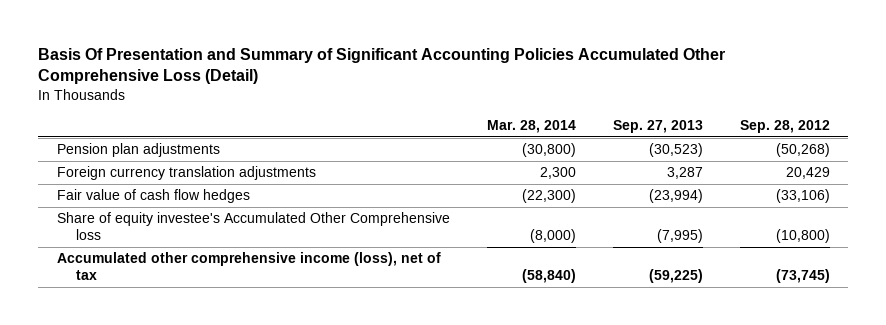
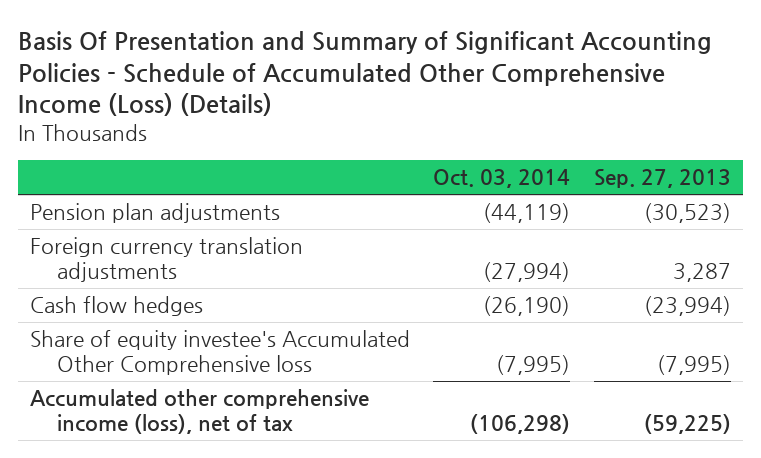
[38,47,726,85] Basis Of Presentation and Summary of Significant Accounting Policies Accumulated Other Comprehensive Loss (Detail) -> [17,31,712,117] Basis Of Presentation and Summary of Significant Accounting Policies - Schedule of Accumulated Other Comprehensive Income (Loss) (Details)
[486,120,576,134] Mar. 28, 2014 -> none
[739,120,830,134] Sep. 28, 2012 -> none
none -> [433,169,571,189] Oct. 03, 2014
[56,189,250,204] Fair value of cash flow hedges -> [29,296,203,317] Cash flow hedges

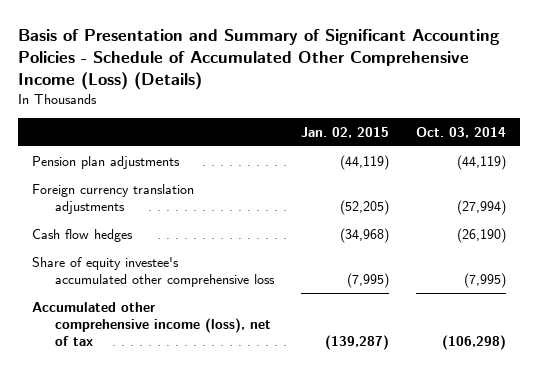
[17,31,712,117] Basis Of Presentation and Summary of Significant Accounting Policies - Schedule of Accumulated Other Comprehensive Income (Loss) (Details) -> [18,28,501,90] Basis of Presentation and Summary of Significant Accounting Policies - Schedule of Accumulated Other Comprehensive Income (Loss) (Details)
[594,169,732,189] Sep. 27, 2013 -> none
none -> [300,126,389,138] Jan. 02, 2015
[29,330,410,376] Share of equity investee's Accumulated Other Comprehensive loss -> [32,256,275,287] Share of equity investee's accumulated other comprehensive loss

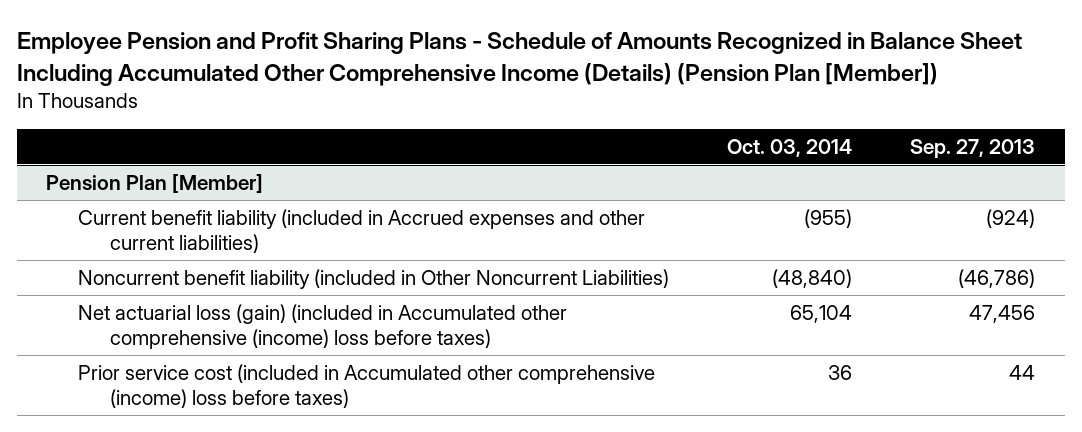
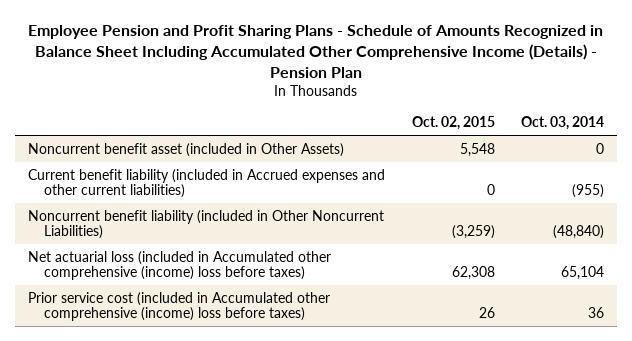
[16,31,1022,86] Employee Pension and Profit Sharing Plans - Schedule of Amounts Recognized in Balance Sheet Including Accumulated Other Comprehensive Income (Details) (Pension Plan [Member]) -> [28,25,604,78] Employee Pension and Profit Sharing Plans - Schedule of Amounts Recognized in Balance Sheet Including Accumulated Other Comprehensive Income (Details) - Pension Plan
[910,138,1036,158] Sep. 27, 2013 -> none
none -> [411,116,495,131] Oct. 02, 2015
[46,174,264,194] Pension Plan [Member] -> none
none -> [28,142,345,157] Noncurrent benefit asset (included in Other Assets)
[78,304,568,350] Net actuarial loss (gain) (included in Accumulated other comprehensive (income) loss before taxes) -> [28,250,332,281] Net actuarial loss (included in Accumulated other comprehensive (income) loss before taxes)

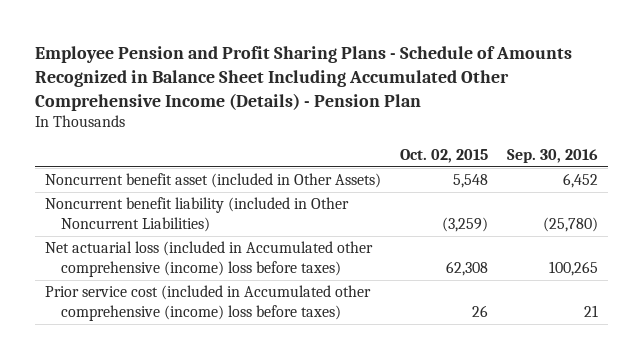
[521,116,605,131] Oct. 03, 2014 -> none
none -> [507,148,599,163] Sep. 30, 2016
[28,168,386,199] Current benefit liability (included in Accrued expenses and other current liabilities) -> none

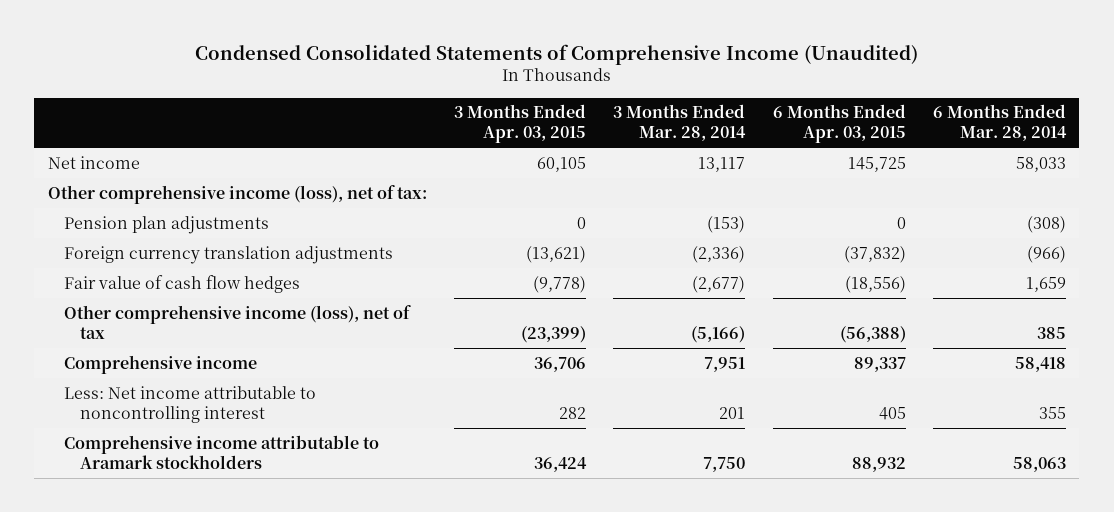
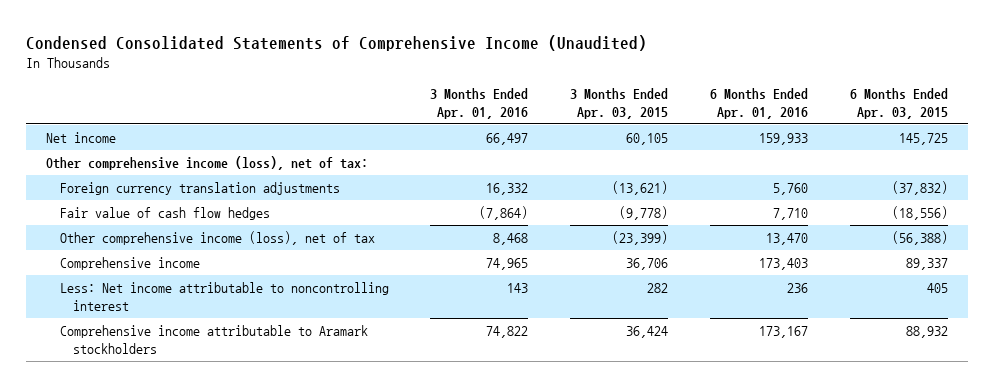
[613,104,747,142] 3 Months Ended Mar. 28, 2014 -> none
[932,104,1067,142] 6 Months Ended Mar. 28, 2014 -> none
none -> [430,87,529,119] 3 Months Ended Apr. 01, 2016
none -> [709,87,808,119] 6 Months Ended Apr. 01, 2016
[63,215,269,234] Pension plan adjustments -> none

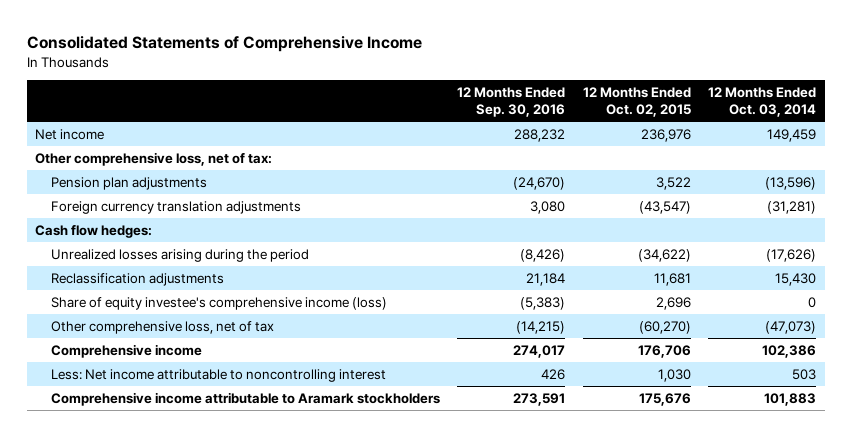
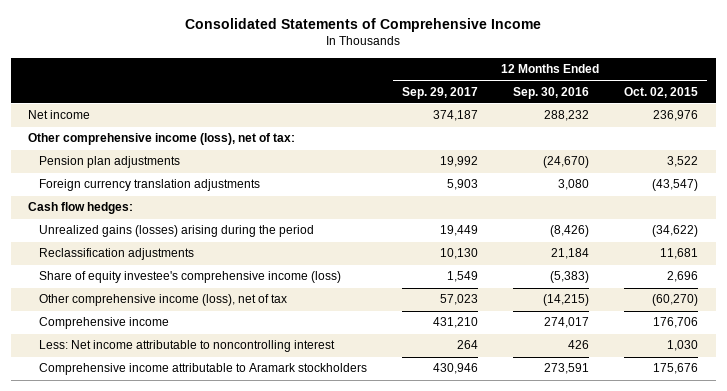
[708,87,817,118] 12 Months Ended Oct. 03, 2014 -> none
none -> [402,86,479,99] Sep. 29, 2017
[35,151,273,166] Other comprehensive loss, net of tax: -> [28,133,296,146] Other comprehensive income (loss), net of tax:
[50,248,309,262] Unrealized losses arising during the period -> [39,225,315,238] Unrealized gains (losses) arising during the period
[50,320,274,334] Other comprehensive loss, net of tax -> [39,294,288,307] Other comprehensive income (loss), net of tax

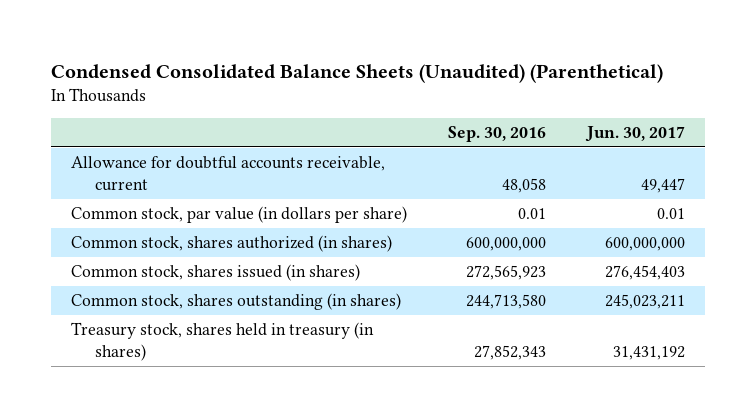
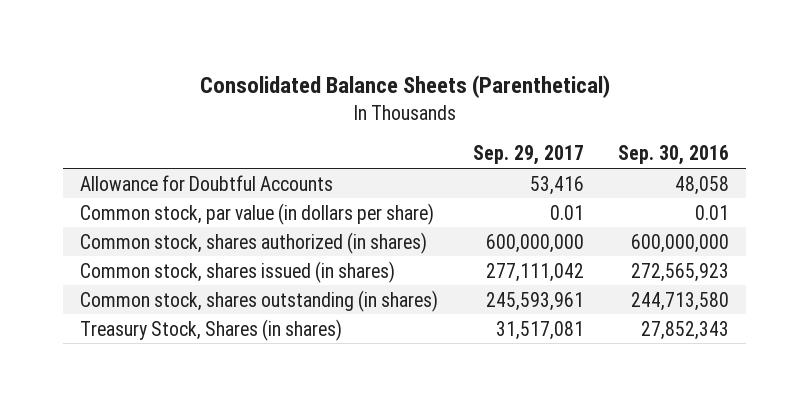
[50,63,663,83] Condensed Consolidated Balance Sheets (Unaudited) (Parenthetical) -> [199,75,610,99] Consolidated Balance Sheets (Parenthetical)
[584,126,685,143] Jun. 30, 2017 -> none
none -> [472,145,584,166] Sep. 29, 2017
[71,155,386,191] Allowance for doubtful accounts receivable, current -> [80,174,334,191] Allowance for Doubtful Accounts
[71,321,375,361] Treasury stock, shares held in treasury (in shares) -> [80,318,343,341] Treasury Stock, Shares (in shares)

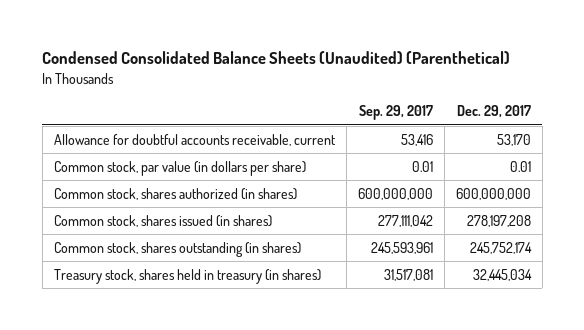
[199,75,610,99] Consolidated Balance Sheets (Parenthetical) -> [42,51,511,65] Condensed Consolidated Balance Sheets (Unaudited) (Parenthetical)
[617,145,729,166] Sep. 30, 2016 -> none
none -> [456,105,531,119] Dec. 29, 2017
[80,174,334,191] Allowance for Doubtful Accounts -> [53,133,336,146] Allowance for doubtful accounts receivable, current
[80,318,343,341] Treasury Stock, Shares (in shares) -> [53,268,321,284] Treasury stock, shares held in treasury (in shares)

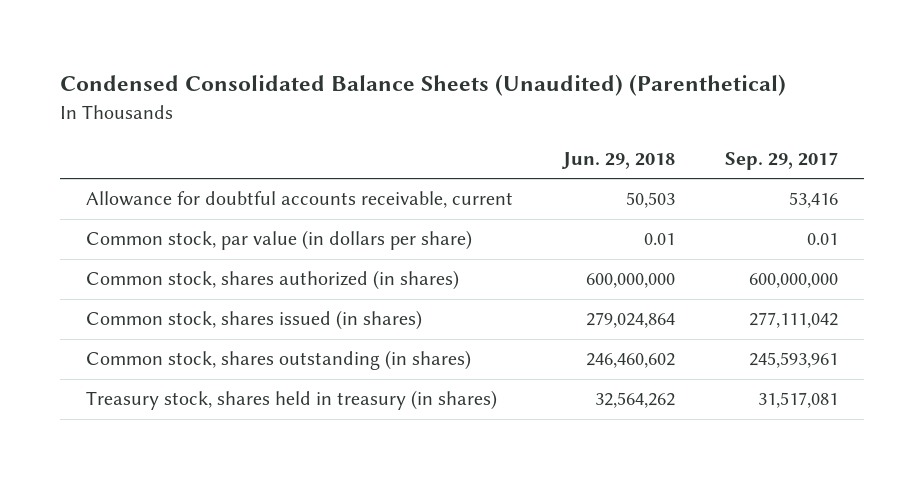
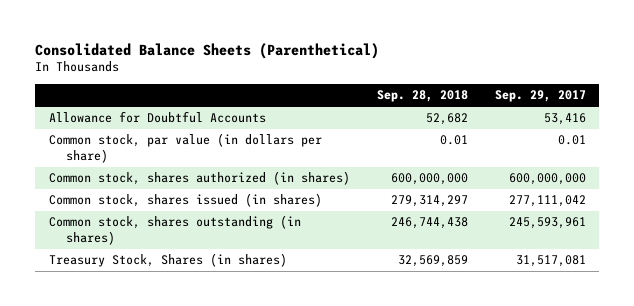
[60,74,787,97] Condensed Consolidated Balance Sheets (Unaudited) (Parenthetical) -> [35,42,380,59] Consolidated Balance Sheets (Parenthetical)
[560,151,675,169] Jun. 29, 2018 -> none
none -> [376,90,468,103] Sep. 28, 2018
[85,191,513,209] Allowance for doubtful accounts receivable, current -> [48,111,266,124] Allowance for Doubtful Accounts
[85,390,497,411] Treasury stock, shares held in treasury (in shares) -> [48,253,287,268] Treasury Stock, Shares (in shares)

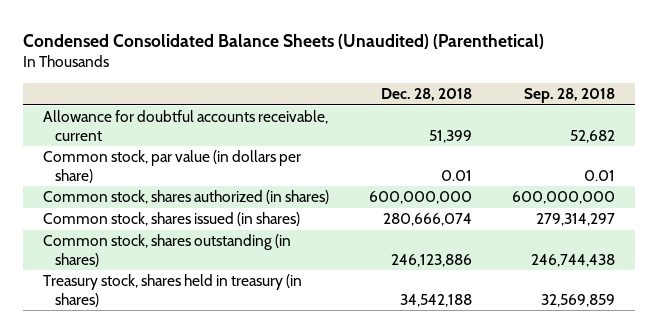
[35,42,380,59] Consolidated Balance Sheets (Parenthetical) -> [22,33,544,49] Condensed Consolidated Balance Sheets (Unaudited) (Parenthetical)
[494,90,586,103] Sep. 29, 2017 -> none
none -> [380,88,472,102] Dec. 28, 2018
[48,111,266,124] Allowance for Doubtful Accounts -> [42,110,328,141] Allowance for doubtful accounts receivable, current
[48,253,287,268] Treasury Stock, Shares (in shares) -> [42,274,302,307] Treasury stock, shares held in treasury (in shares)

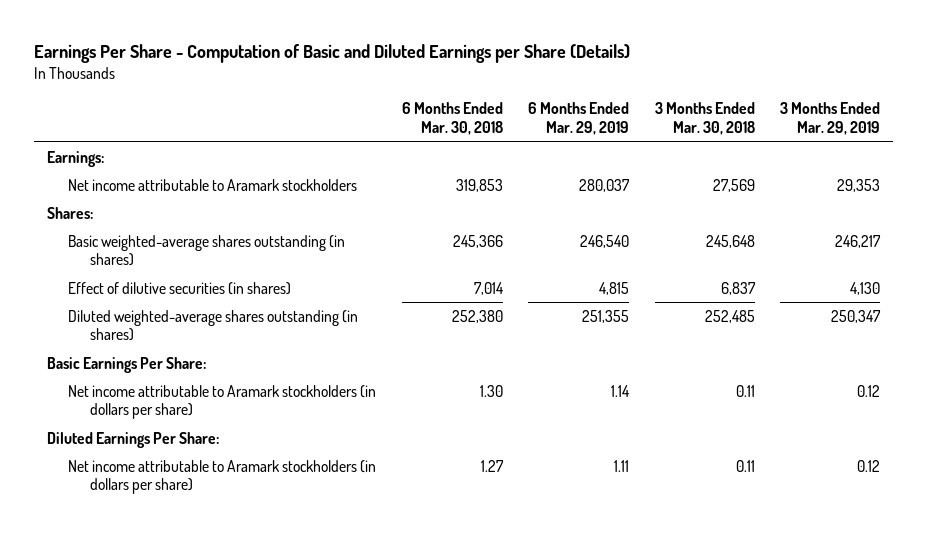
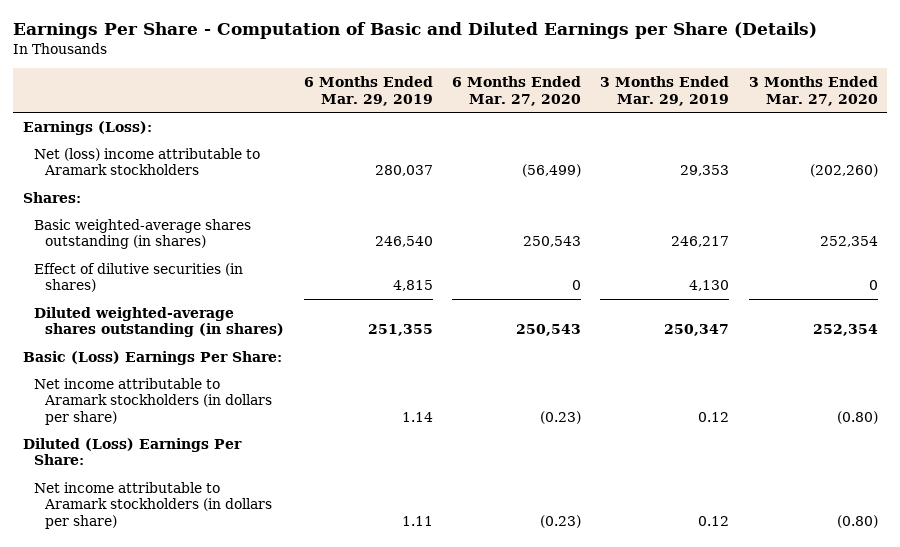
[401,102,503,136] 6 Months Ended Mar. 30, 2018 -> none
[654,102,755,136] 3 Months Ended Mar. 30, 2018 -> none
none -> [451,76,581,106] 6 Months Ended Mar. 27, 2020
none -> [748,76,878,106] 3 Months Ended Mar. 27, 2020
[47,150,105,167] Earnings: -> [22,120,152,135] Earnings (Loss):
[68,178,358,191] Net income attributable to Aramark stockholders -> [33,147,260,176] Net (loss) income attributable to Aramark stockholders
[47,356,207,373] Basic Earnings Per Share: -> [22,350,282,365] Basic (Loss) Earnings Per Share:
[47,431,220,448] Diluted Earnings Per Share: -> [22,437,242,466] Diluted (Loss) Earnings Per Share:

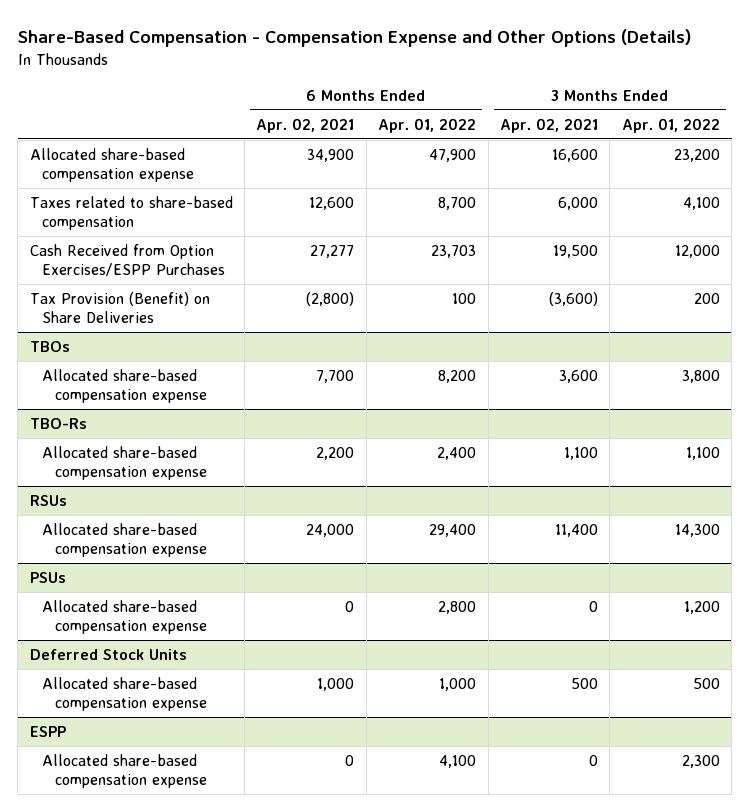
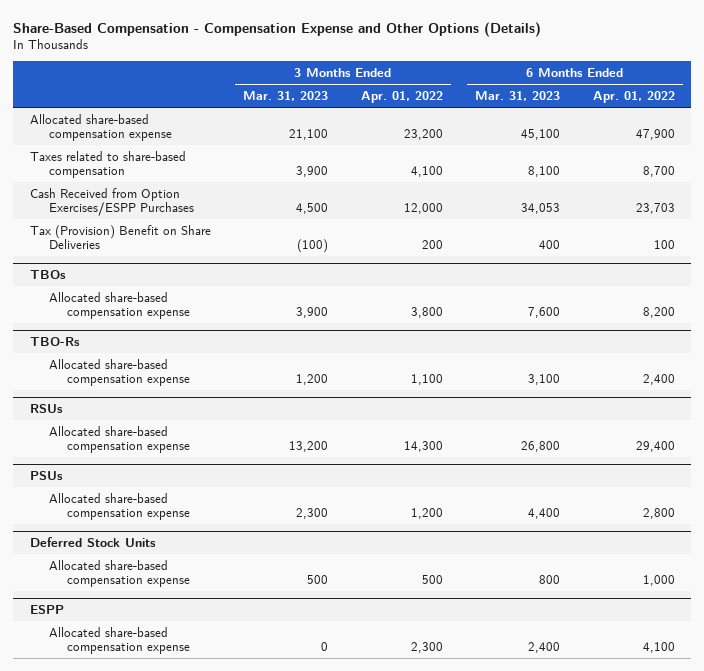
[256,117,355,133] Apr. 02, 2021 -> none
[500,117,599,133] Apr. 02, 2021 -> none
none -> [243,91,329,102] Mar. 31, 2023
none -> [475,91,561,102] Mar. 31, 2023
[29,292,210,323] Tax Provision (Benefit) on Share Deliveries -> [29,224,211,250] Tax (Provision) Benefit on Share Deliveries

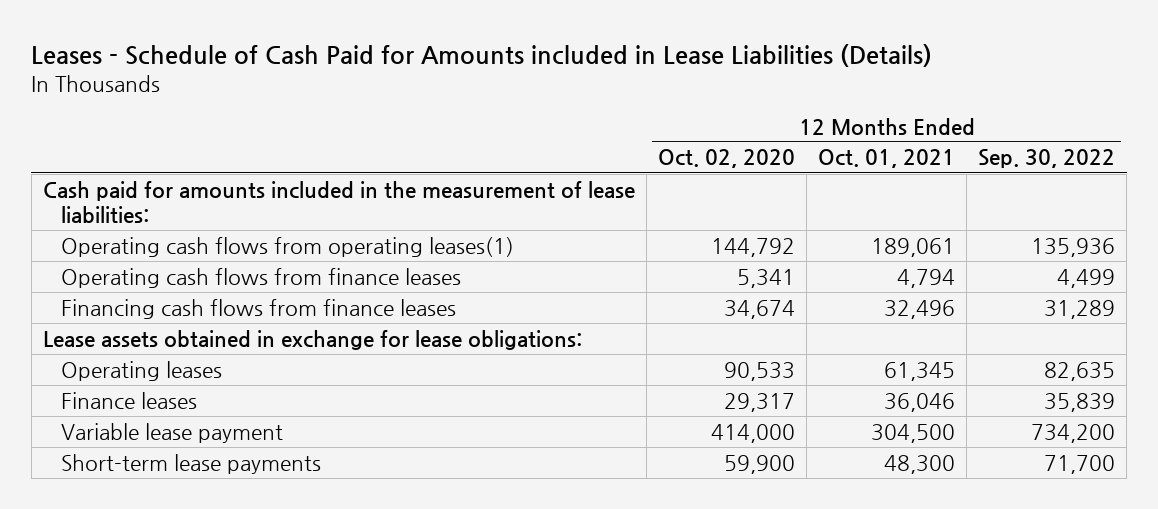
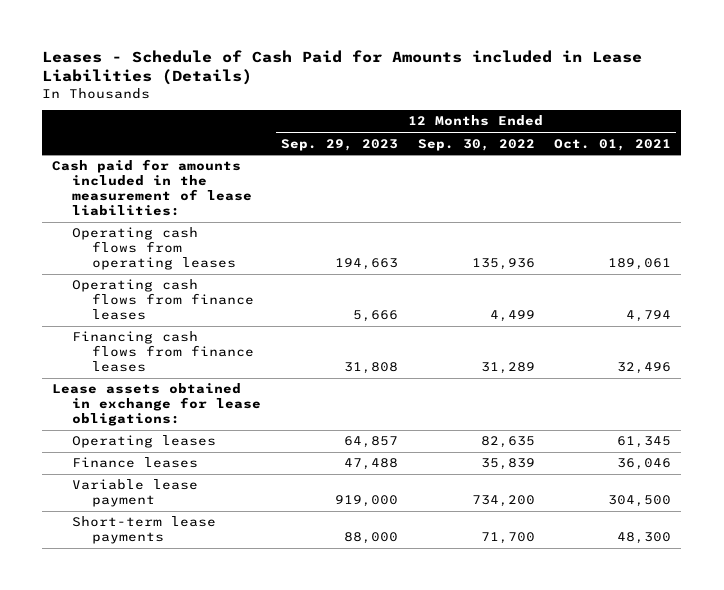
[657,149,795,169] Oct. 02, 2020 -> none
none -> [280,138,398,151] Sep. 29, 2023
[60,236,514,257] Operating cash flows from operating leases(1) -> [72,227,236,271] Operating cash flows from operating leases

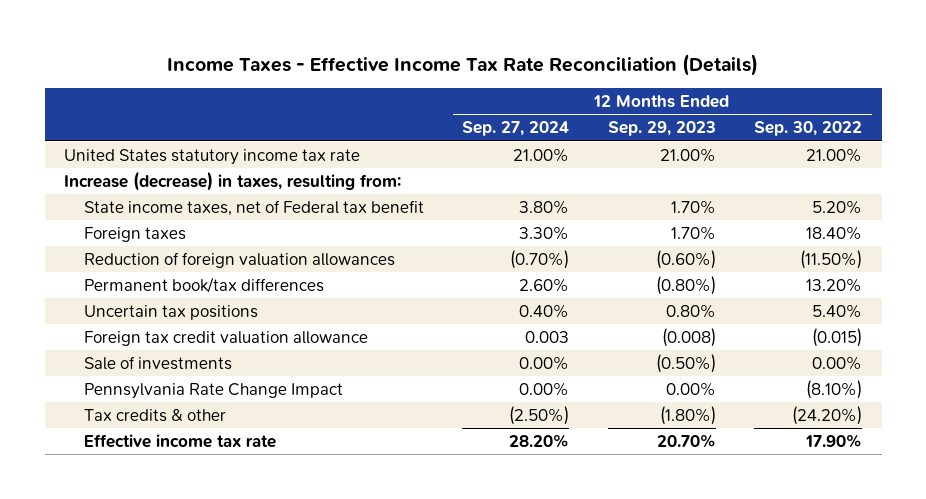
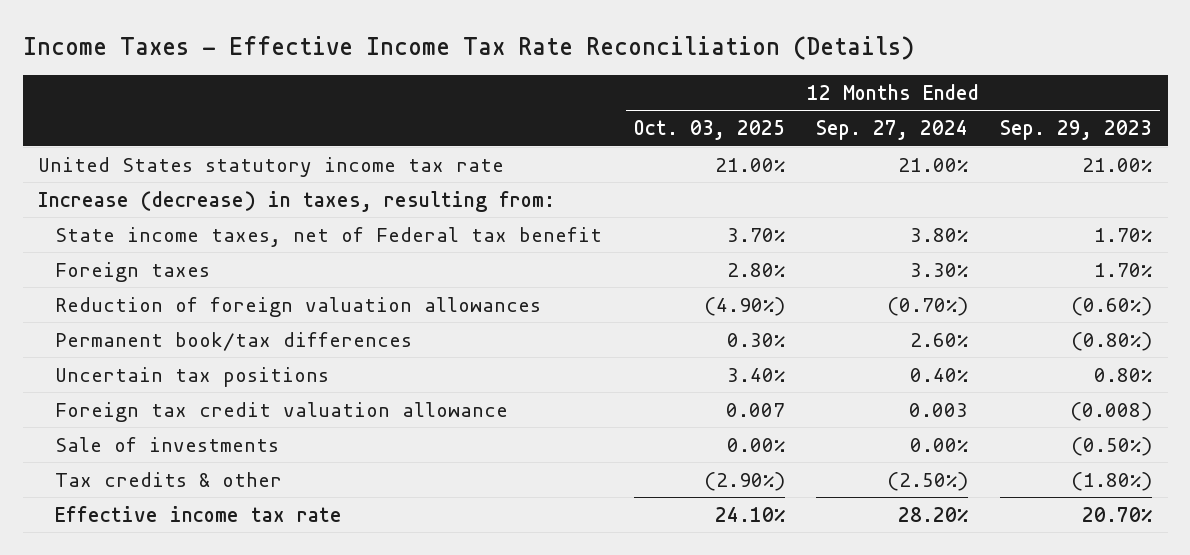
[754,121,863,137] Sep. 30, 2022 -> none
none -> [633,120,785,141] Oct. 03, 2025
[83,382,343,399] Pennsylvania Rate Change Impact -> none

